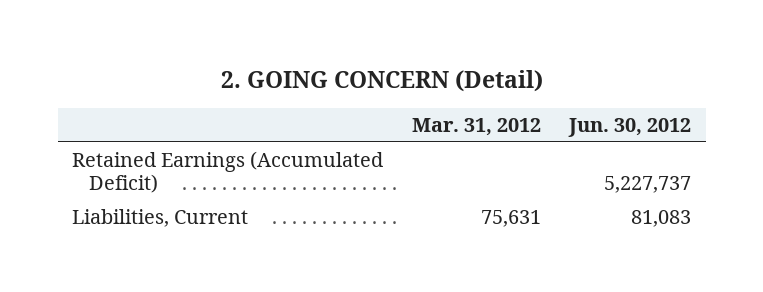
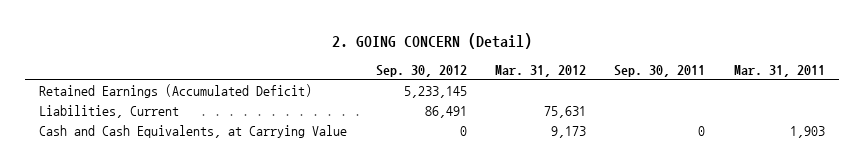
[568,118,692,138] Jun. 30, 2012 -> none
none -> [375,65,467,78] Sep. 30, 2012
none -> [614,65,706,78] Sep. 30, 2011
none -> [733,65,825,78] Mar. 31, 2011
none -> [39,125,348,139] Cash and Cash Equivalents, at Carrying Value

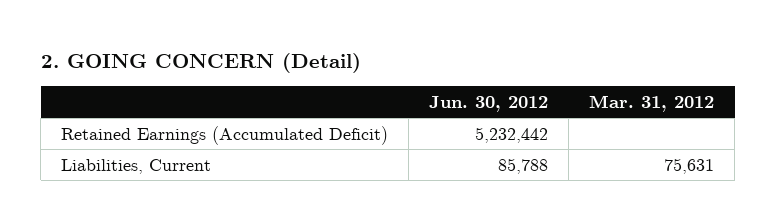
[375,65,467,78] Sep. 30, 2012 -> none
[614,65,706,78] Sep. 30, 2011 -> none
[733,65,825,78] Mar. 31, 2011 -> none
none -> [429,95,549,112] Jun. 30, 2012
[39,125,348,139] Cash and Cash Equivalents, at Carrying Value -> none

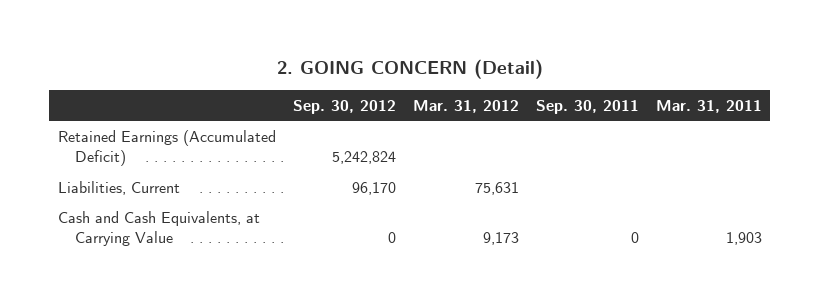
[429,95,549,112] Jun. 30, 2012 -> none
none -> [292,99,396,114] Sep. 30, 2012
none -> [535,99,639,114] Sep. 30, 2011
none -> [655,99,762,113] Mar. 31, 2011
none -> [57,210,260,247] Cash and Cash Equivalents, at Carrying Value

